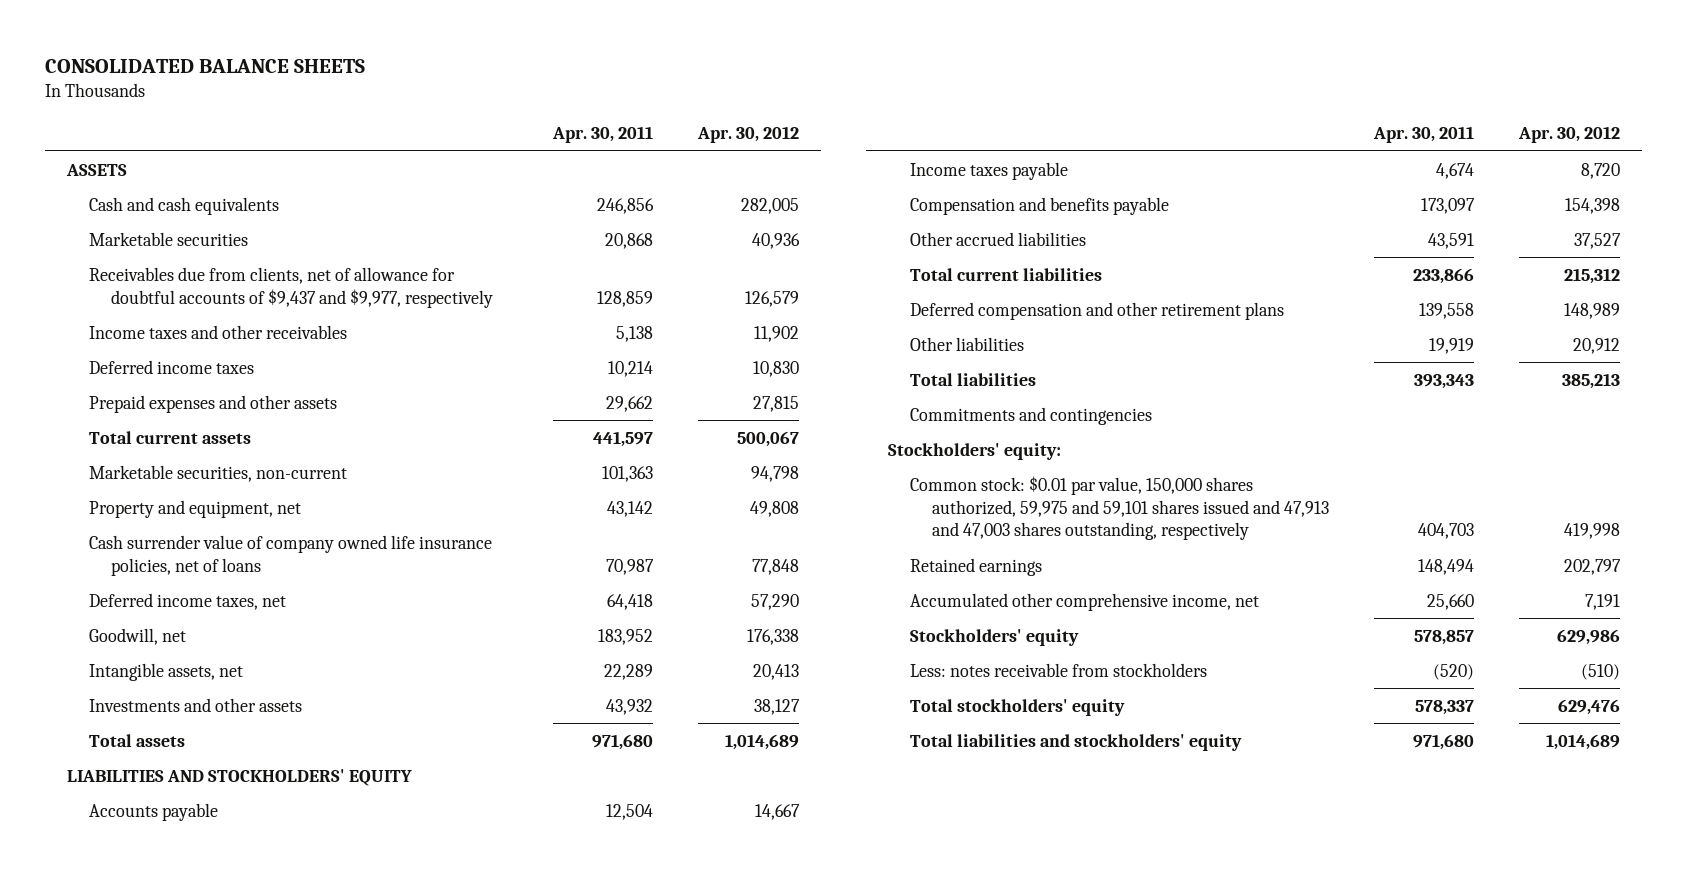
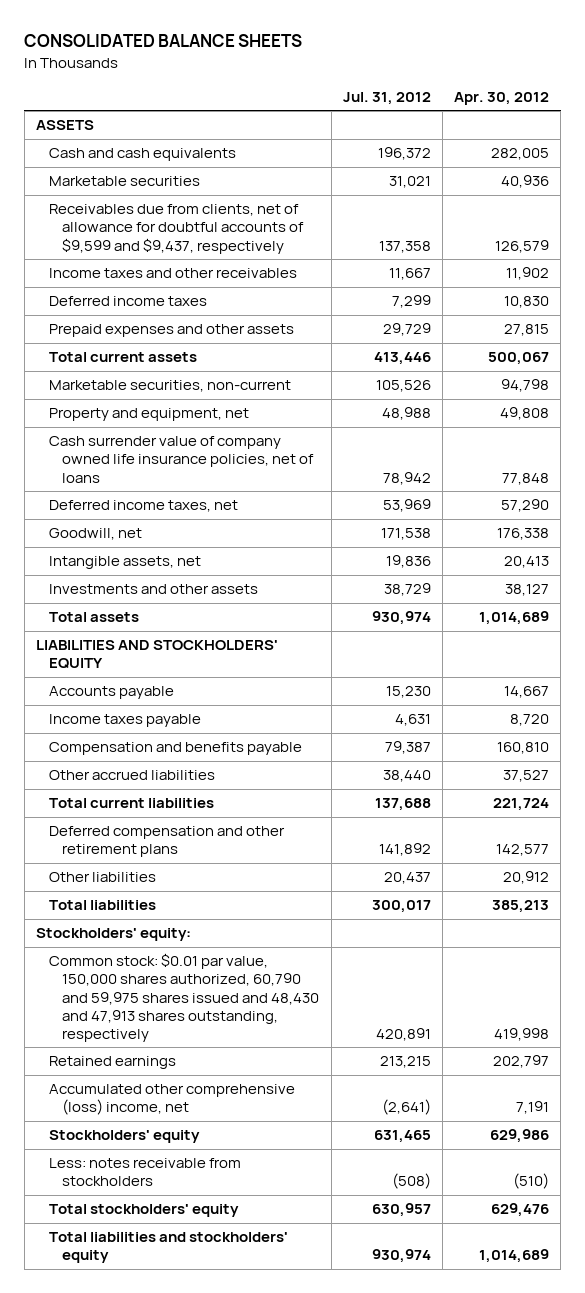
[551,126,653,144] Apr. 30, 2011 -> none
none -> [342,91,431,105] Jul. 31, 2012
[89,266,494,308] Receivables due from clients, net of allowance for doubtful accounts of $9,437 and $9,977, respectively -> [49,204,305,254] Receivables due from clients, net of allowance for doubtful accounts of $9,599 and $9,437, respectively
[1564,197,1620,214] 154,398 -> [497,742,550,755] 160,810
[1563,267,1620,284] 215,312 -> [493,798,550,812] 221,724
[1563,302,1620,319] 148,989 -> [496,844,550,857] 142,577
[910,406,1153,425] Commitments and contingencies -> none
[910,475,1330,541] Common stock: $0.01 par value, 150,000 shares authorized, 59,975 and 59,101 shares issued and 47,913 and 47,003 shares outstanding, respectively -> [49,953,320,1042] Common stock: $0.01 par value, 150,000 shares authorized, 60,790 and 59,975 shares issued and 48,430 and 47,913 shares outstanding, respectively
[910,592,1260,611] Accumulated other comprehensive income, net -> [49,1084,296,1116] Accumulated other comprehensive (loss) income, net

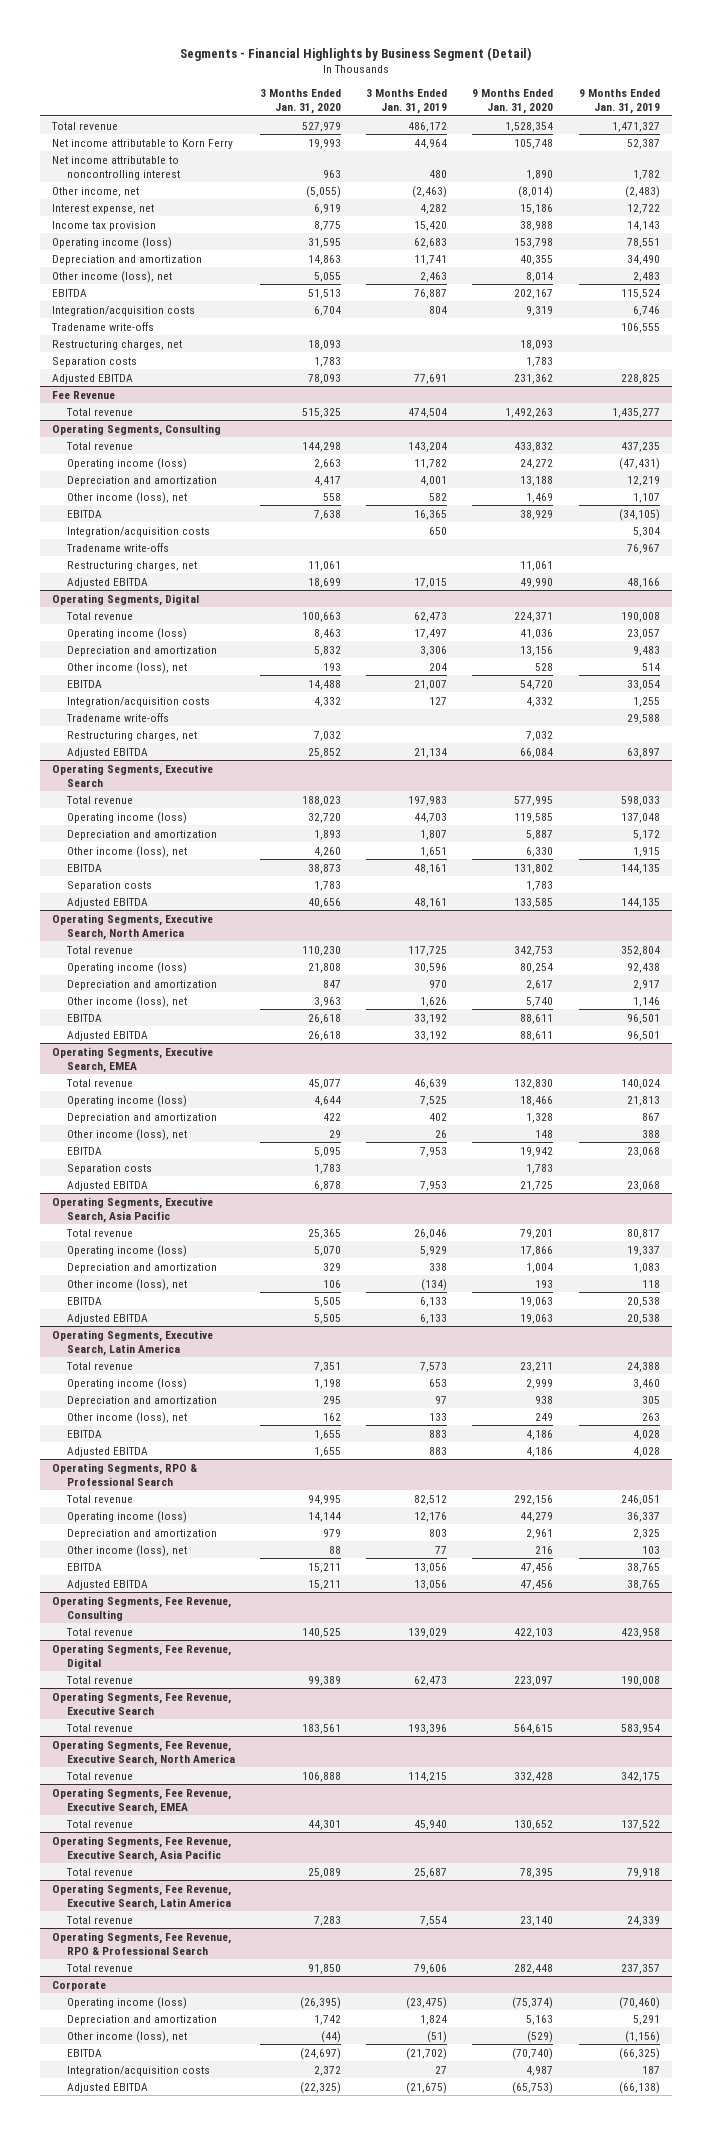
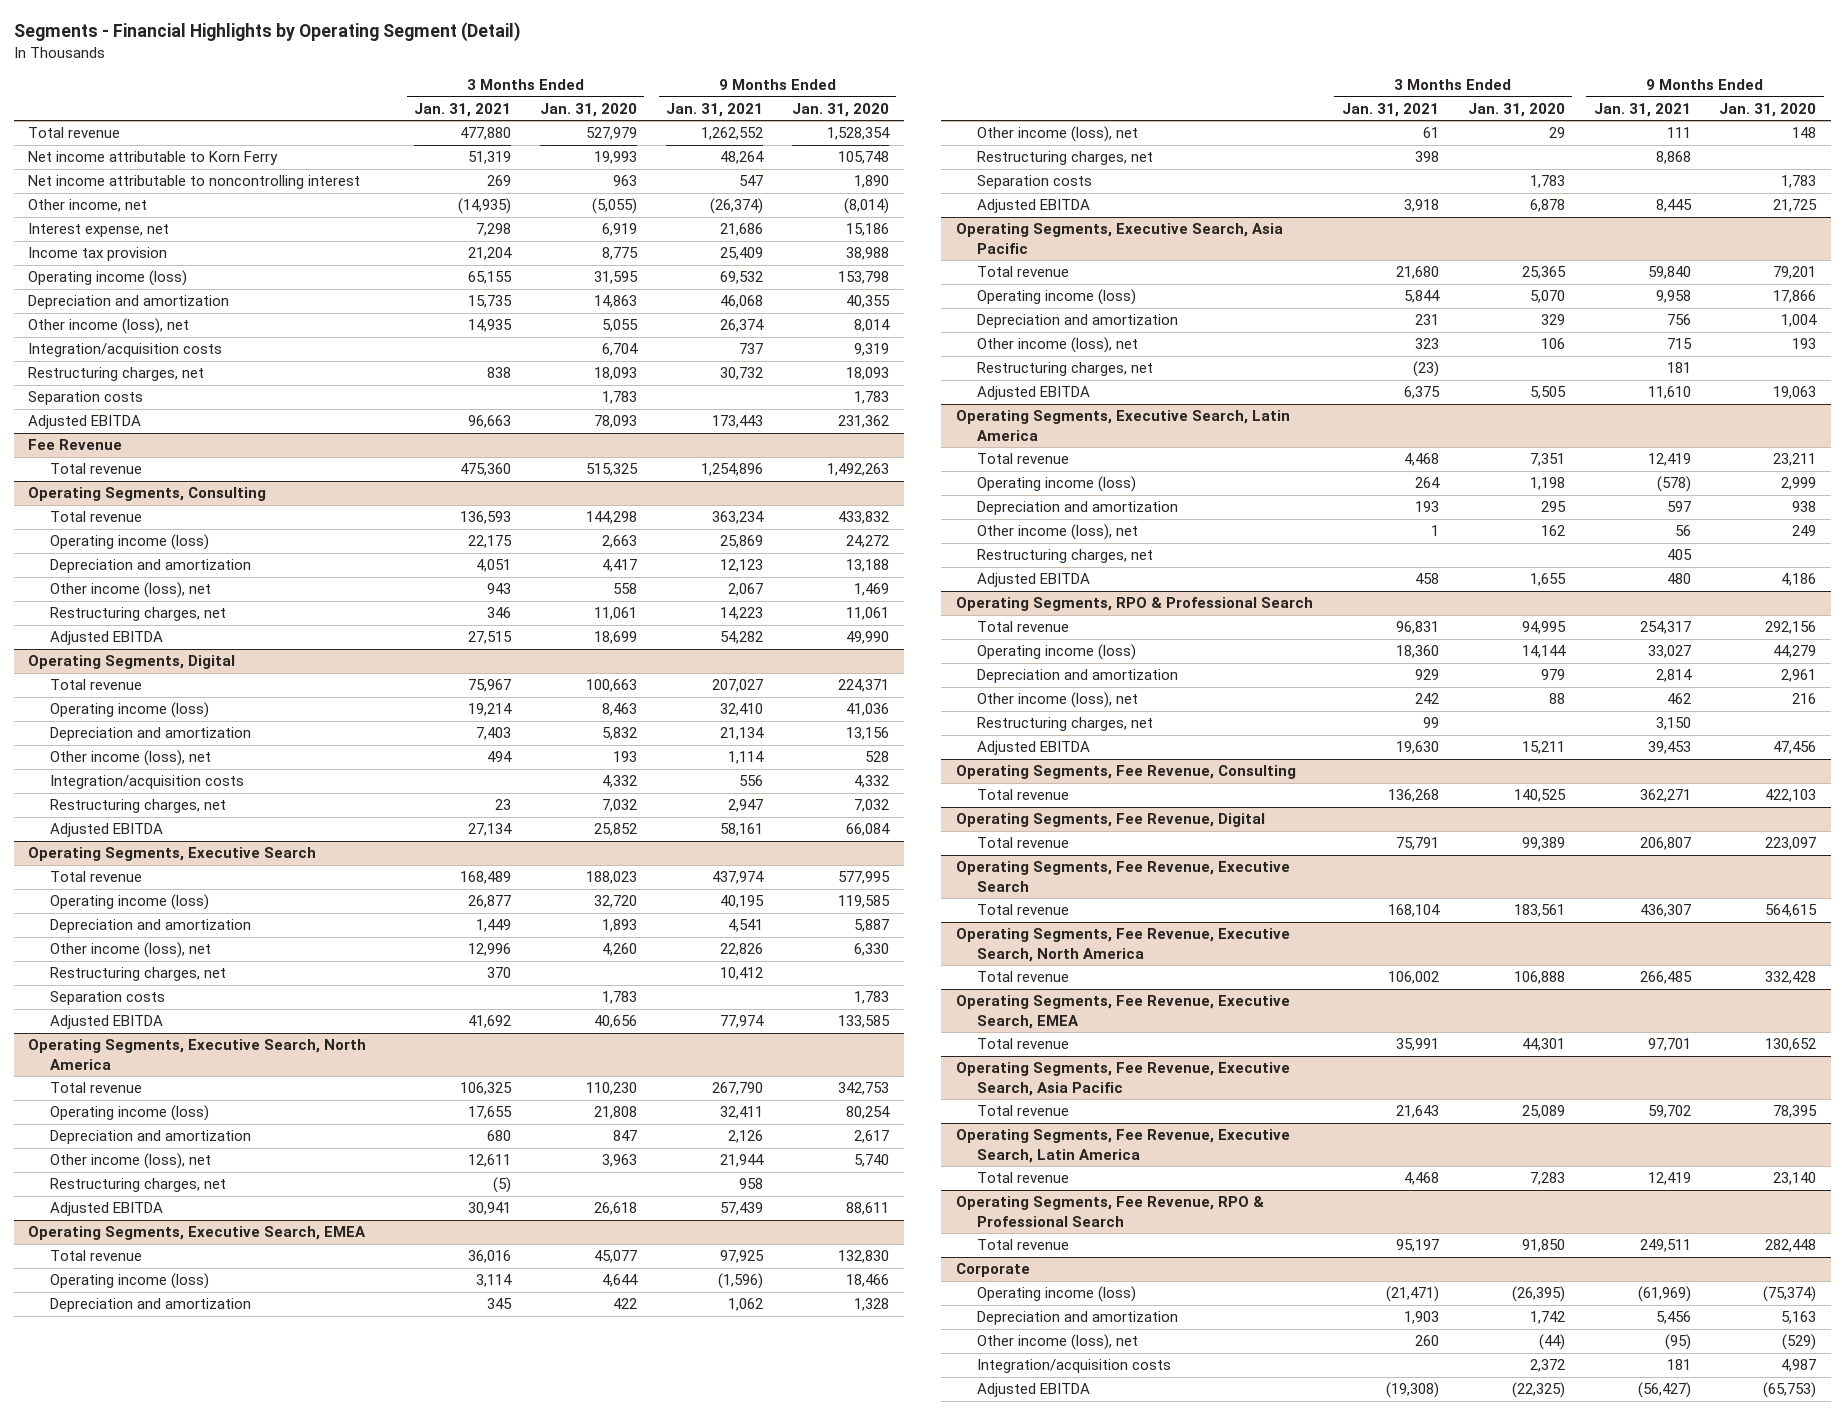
[180,46,532,61] Segments - Financial Highlights by Business Segment (Detail) -> [13,22,520,43] Segments - Financial Highlights by Operating Segment (Detail)
[366,89,448,114] 3 Months Ended Jan. 31, 2019 -> none
[578,89,660,114] 9 Months Ended Jan. 31, 2019 -> none
none -> [414,102,512,117] Jan. 31, 2021
none -> [666,102,764,117] Jan. 31, 2021
[52,288,88,297] EBITDA -> none
[51,321,155,331] Tradename write-offs -> none
[66,509,102,518] EBITDA -> none
[66,526,210,537] Integration/acquisition costs -> none
[65,542,169,552] Tradename write-offs -> none
[66,679,102,688] EBITDA -> none
[65,712,169,722] Tradename write-offs -> none
[66,863,102,872] EBITDA -> none
none -> [50,967,227,982] Restructuring charges, net
[66,1013,102,1022] EBITDA -> none
none -> [50,1178,227,1193] Restructuring charges, net
[66,1146,102,1155] EBITDA -> none
none -> [977,151,1154,166] Restructuring charges, net
[66,1296,102,1305] EBITDA -> none
none -> [977,362,1154,377] Restructuring charges, net
[66,1429,102,1438] EBITDA -> none
none -> [977,549,1154,564] Restructuring charges, net
[66,1562,102,1571] EBITDA -> none
none -> [977,717,1154,732] Restructuring charges, net
[66,2048,102,2057] EBITDA -> none

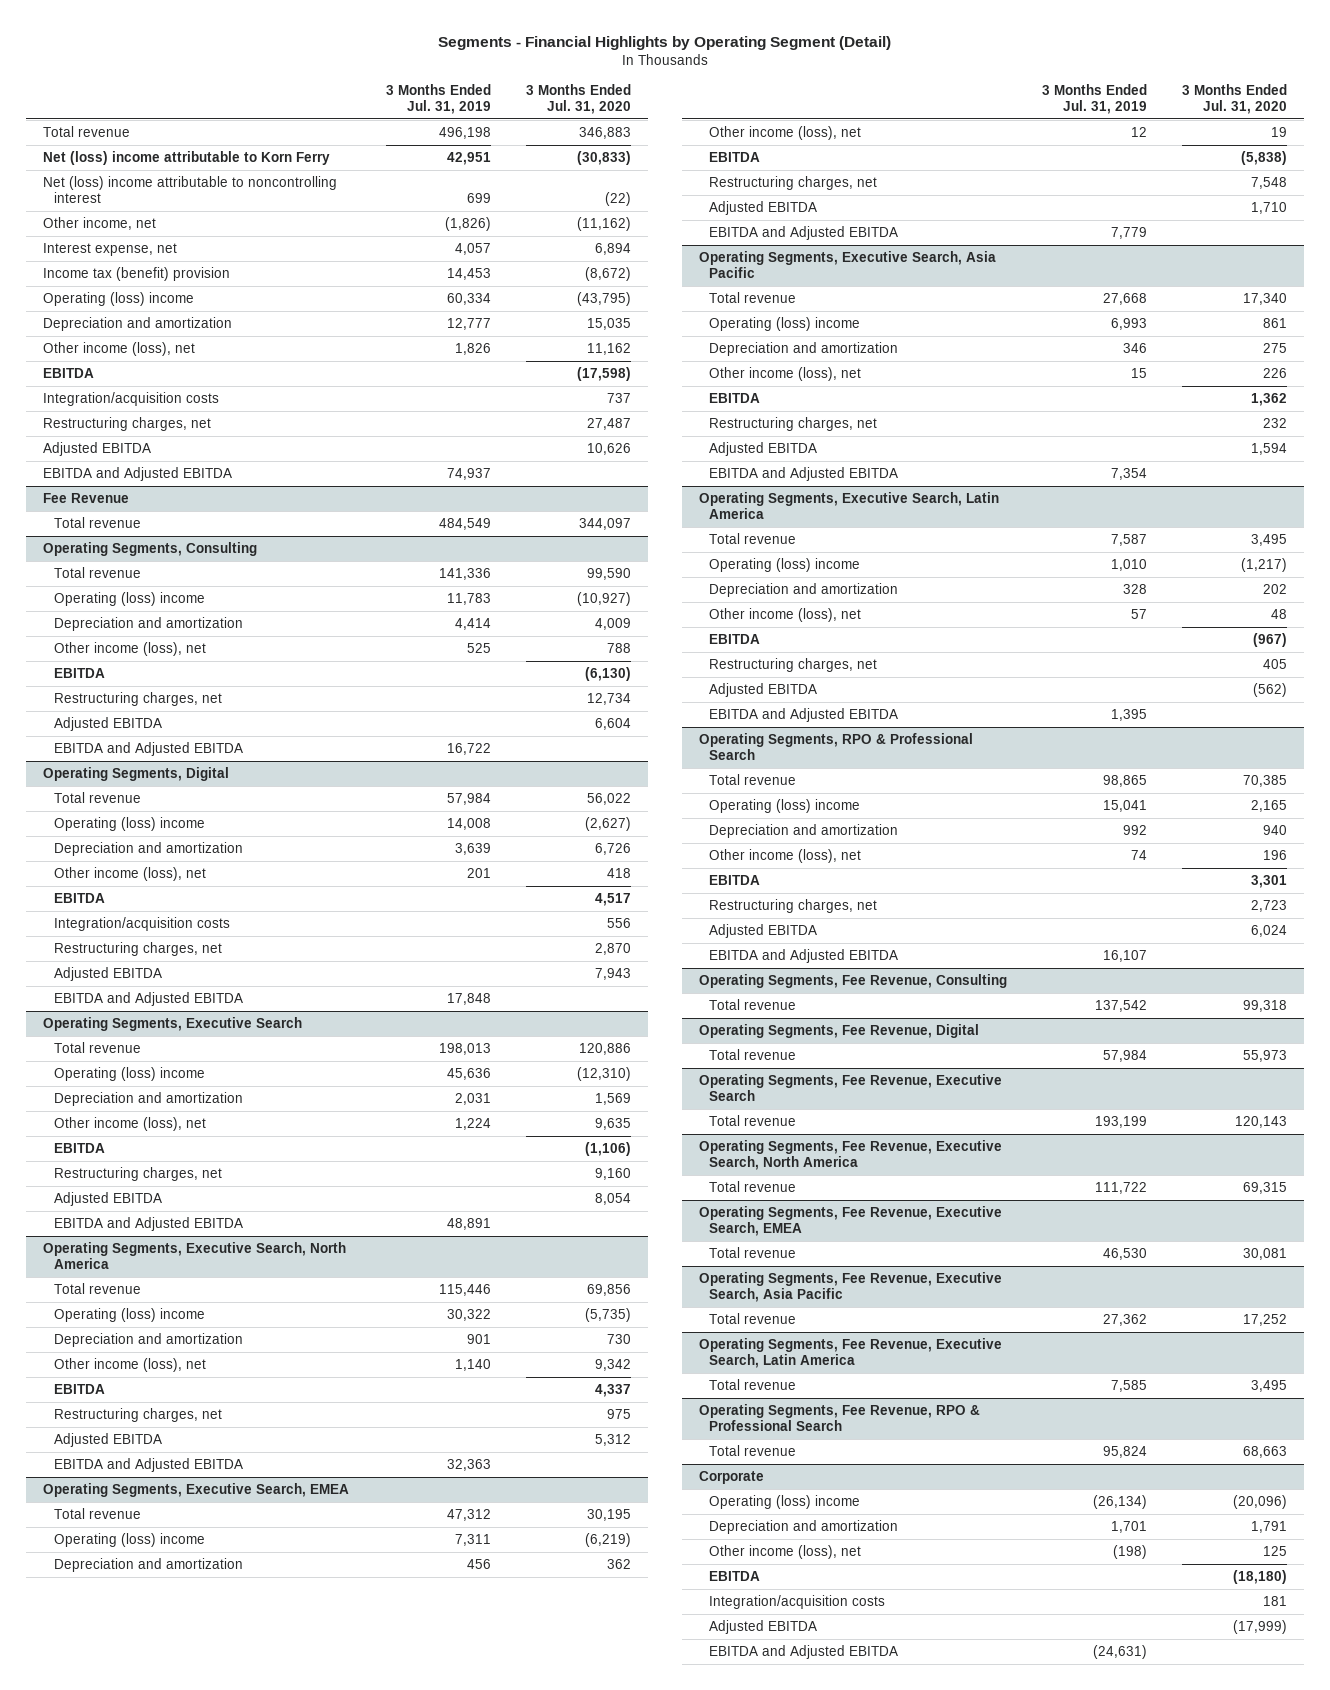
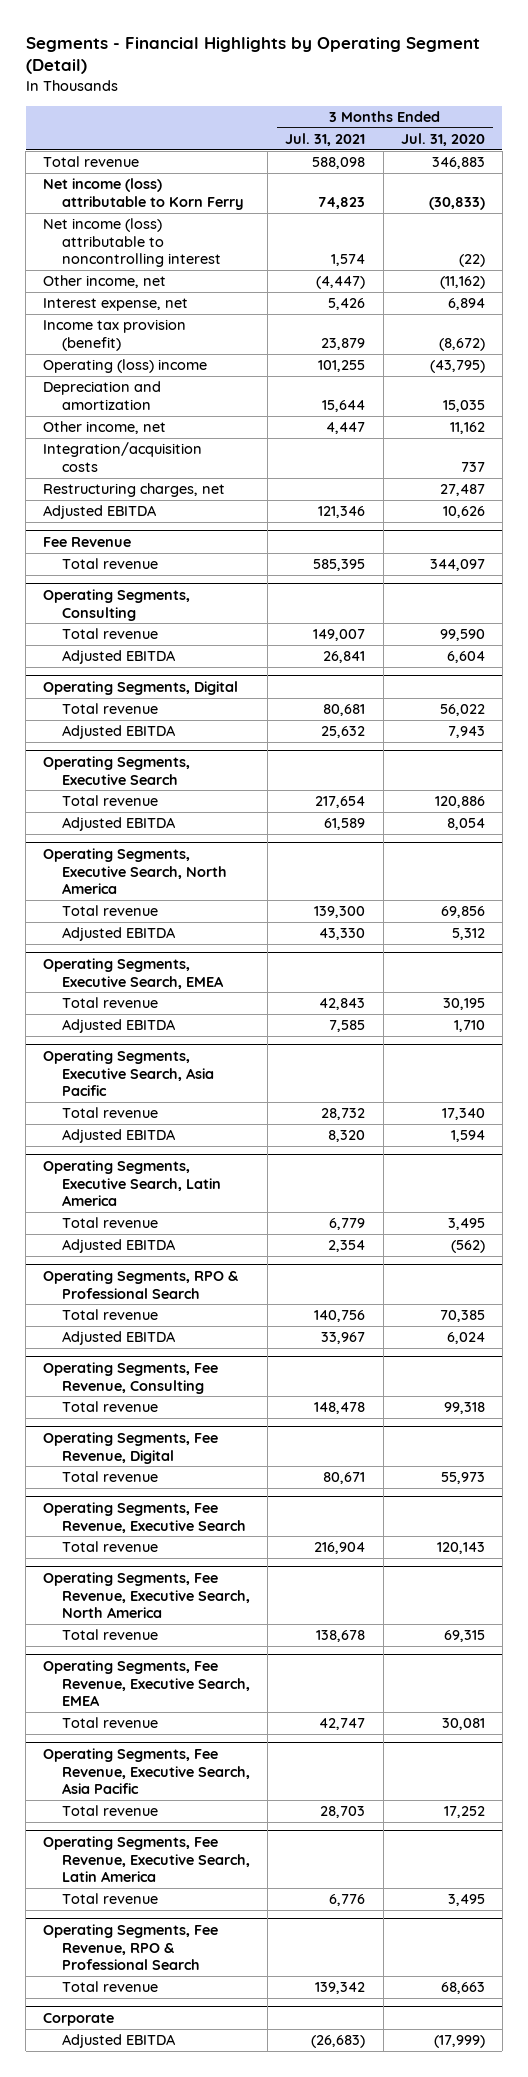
[386,84,492,114] 3 Months Ended Jul. 31, 2019 -> none
none -> [285,133,366,147] Jul. 31, 2021
[43,151,331,166] Net (loss) income attributable to Korn Ferry -> [43,178,245,210] Net income (loss) attributable to Korn Ferry
[43,176,338,203] Net (loss) income attributable to noncontrolling interest -> [43,218,222,268] Net income (loss) attributable to noncontrolling interest
[43,267,231,282] Income tax (benefit) provision -> [43,319,187,351] Income tax provision (benefit)
[43,368,95,379] EBITDA -> none
[43,342,196,357] Other income (loss), net -> [43,421,167,435] Other income, net
[43,467,233,482] EBITDA and Adjusted EBITDA -> none
[53,592,205,607] Operating (loss) income -> none
[53,617,243,632] Depreciation and amortization -> none
[53,642,206,657] Other income (loss), net -> none
[53,668,105,679] EBITDA -> none
[53,692,222,707] Restructuring charges, net -> none
[53,742,243,757] EBITDA and Adjusted EBITDA -> none
[53,817,205,832] Operating (loss) income -> none
[53,842,243,857] Depreciation and amortization -> none
[53,867,206,882] Other income (loss), net -> none
[53,893,105,904] EBITDA -> none
[53,917,230,932] Integration/acquisition costs -> none
[53,942,222,957] Restructuring charges, net -> none
[53,992,243,1007] EBITDA and Adjusted EBITDA -> none
[53,1067,205,1082] Operating (loss) income -> none
[53,1092,243,1107] Depreciation and amortization -> none
[53,1117,206,1132] Other income (loss), net -> none
[53,1143,105,1154] EBITDA -> none
[53,1167,222,1182] Restructuring charges, net -> none
[53,1217,243,1232] EBITDA and Adjusted EBITDA -> none
[53,1308,205,1323] Operating (loss) income -> none
[53,1333,243,1348] Depreciation and amortization -> none
[53,1358,206,1373] Other income (loss), net -> none
[53,1384,105,1395] EBITDA -> none
[53,1408,222,1423] Restructuring charges, net -> none
[53,1458,243,1473] EBITDA and Adjusted EBITDA -> none
[53,1533,205,1548] Operating (loss) income -> none
[53,1558,243,1573] Depreciation and amortization -> none
[709,126,862,141] Other income (loss), net -> none
[709,152,761,163] EBITDA -> none
[709,176,878,191] Restructuring charges, net -> none
[709,226,899,241] EBITDA and Adjusted EBITDA -> none
[709,317,861,332] Operating (loss) income -> none
[709,342,899,357] Depreciation and amortization -> none
[709,367,862,382] Other income (loss), net -> none
[709,393,761,404] EBITDA -> none
[709,417,878,432] Restructuring charges, net -> none
[709,467,899,482] EBITDA and Adjusted EBITDA -> none
[709,558,861,573] Operating (loss) income -> none
[709,583,899,598] Depreciation and amortization -> none
[709,608,862,623] Other income (loss), net -> none
[709,634,761,645] EBITDA -> none
[709,658,878,673] Restructuring charges, net -> none
[709,708,899,723] EBITDA and Adjusted EBITDA -> none
[709,799,861,814] Operating (loss) income -> none
[709,824,899,839] Depreciation and amortization -> none
[709,849,862,864] Other income (loss), net -> none
[709,875,761,886] EBITDA -> none
[709,899,878,914] Restructuring charges, net -> none
[709,949,899,964] EBITDA and Adjusted EBITDA -> none
[709,1495,861,1510] Operating (loss) income -> none
[709,1520,899,1535] Depreciation and amortization -> none
[709,1545,862,1560] Other income (loss), net -> none
[709,1571,761,1582] EBITDA -> none
[709,1595,886,1610] Integration/acquisition costs -> none
[709,1645,899,1660] EBITDA and Adjusted EBITDA -> none

